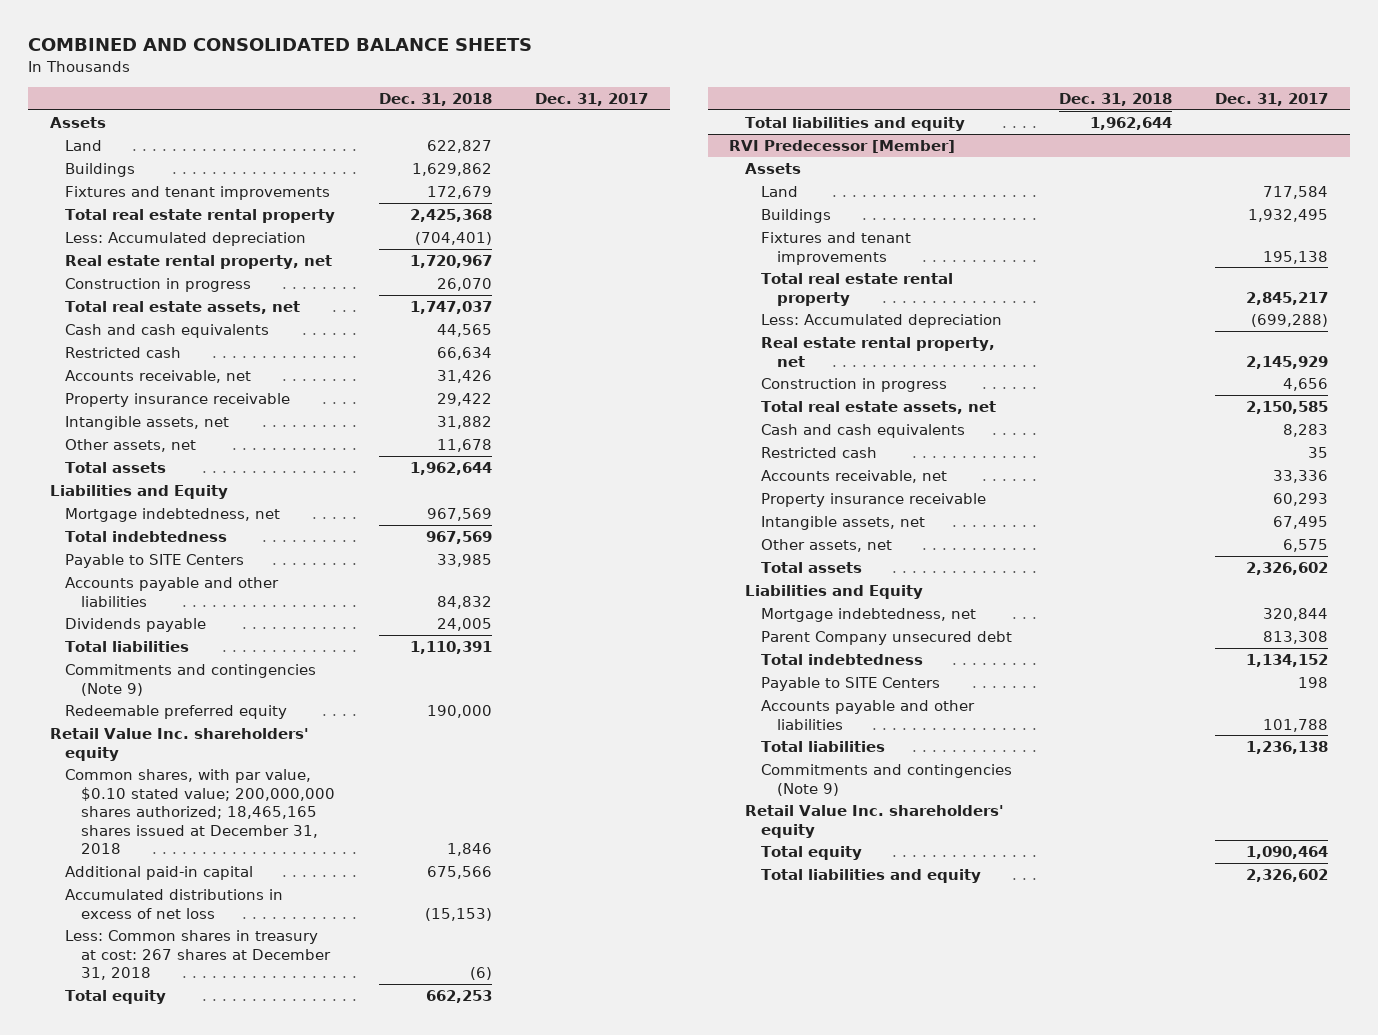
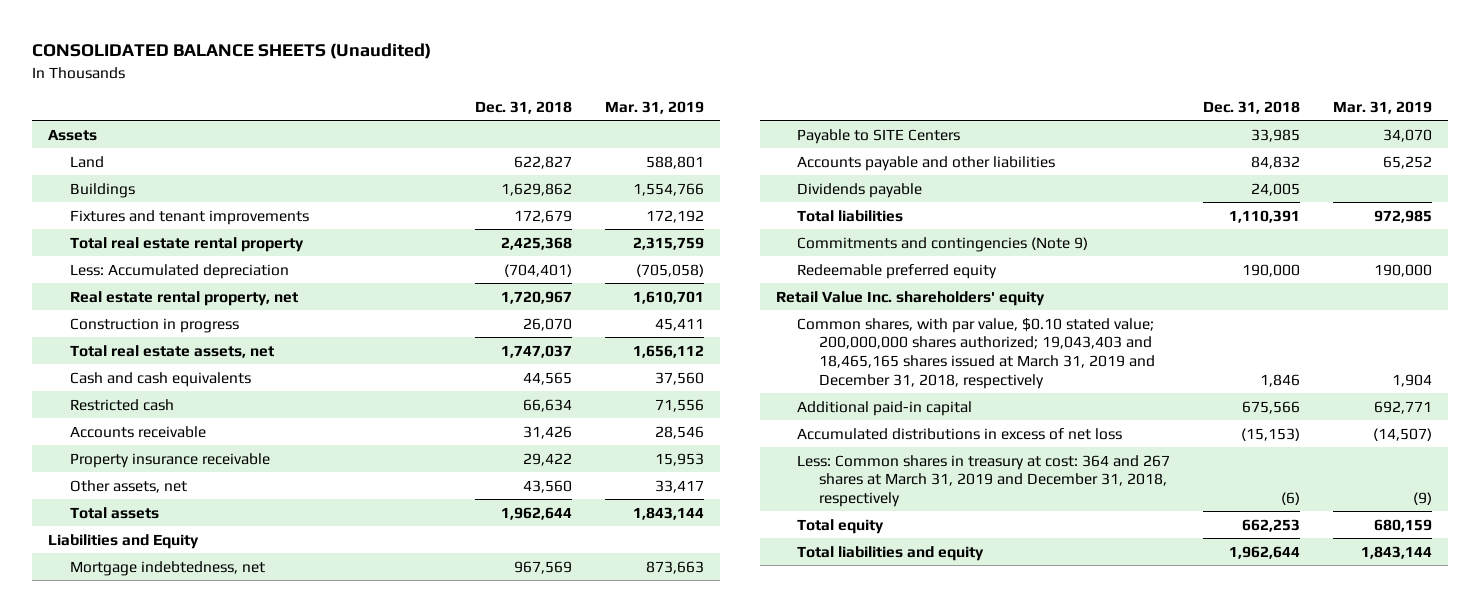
[28,38,533,52] COMBINED AND CONSOLIDATED BALANCE SHEETS -> [31,43,431,60] CONSOLIDATED BALANCE SHEETS (Unaudited)
[535,92,649,106] Dec. 31, 2017 -> none
none -> [604,100,704,114] Mar. 31, 2019
[65,369,252,383] Accounts receivable, net -> [69,425,206,438] Accounts receivable
[65,415,230,430] Intangible assets, net -> none
[436,438,492,452] 11,678 -> [523,479,573,493] 43,560
[65,530,228,542] Total indebtedness -> none
[65,768,336,855] Common shares, with par value, $0.10 stated value; 200,000,000 shares authorized; 18,465,165 shares issued at December 31, 2018 -> [797,317,1156,389] Common shares, with par value, $0.10 stated value; 200,000,000 shares authorized; 19,043,403 and 18,465,165 shares issued at March 31, 2019 and December 31, 2018, respectively
[65,929,332,981] Less: Common shares in treasury at cost: 267 shares at December 31, 2018 -> [797,454,1171,507] Less: Common shares in treasury at cost: 364 and 267 shares at March 31, 2019 and December 31, 2018, respectively
[729,139,956,153] RVI Predecessor [Member] -> none
[745,162,802,174] Assets -> none
[760,185,798,197] Land -> none
[760,208,831,223] Buildings -> none
[760,231,911,265] Fixtures and tenant improvements -> none
[760,272,953,306] Total real estate rental property -> none
[760,313,1002,328] Less: Accumulated depreciation -> none
[760,336,995,367] Real estate rental property, net -> none
[760,377,947,392] Construction in progress -> none
[760,400,996,414] Total real estate assets, net -> none
[760,423,965,438] Cash and cash equivalents -> none
[760,446,877,458] Restricted cash -> none
[760,469,947,483] Accounts receivable, net -> none
[760,492,986,507] Property insurance receivable -> none
[760,515,925,530] Intangible assets, net -> none
[760,538,892,552] Other assets, net -> none
[760,561,862,573] Total assets -> none
[745,584,924,599] Liabilities and Equity -> none
[760,607,976,622] Mortgage indebtedness, net -> none
[760,630,1012,645] Parent Company unsecured debt -> none
[760,653,923,665] Total indebtedness -> none
[760,676,940,691] Payable to SITE Centers -> none
[760,699,975,730] Accounts payable and other liabilities -> none
[760,740,885,752] Total liabilities -> none
[760,763,1012,796] Commitments and contingencies (Note 9) -> none
[745,804,1005,838] Retail Value Inc. shareholders' equity -> none
[760,845,862,860] Total equity -> none
[760,868,981,883] Total liabilities and equity -> none

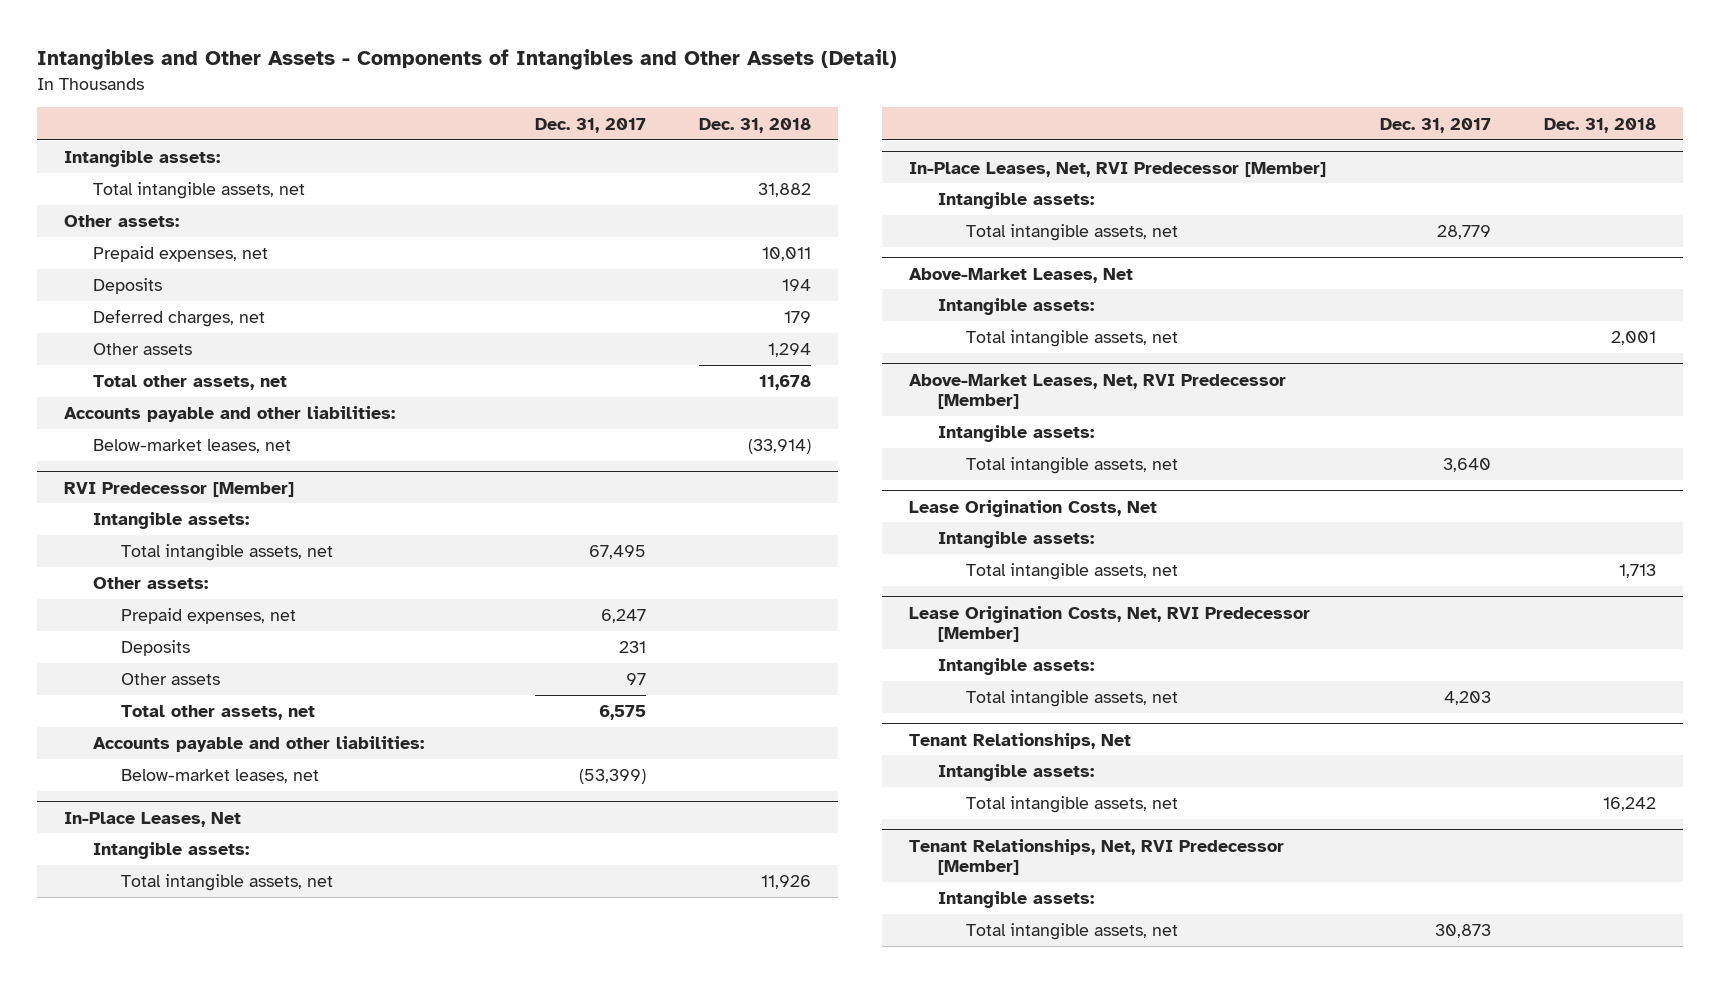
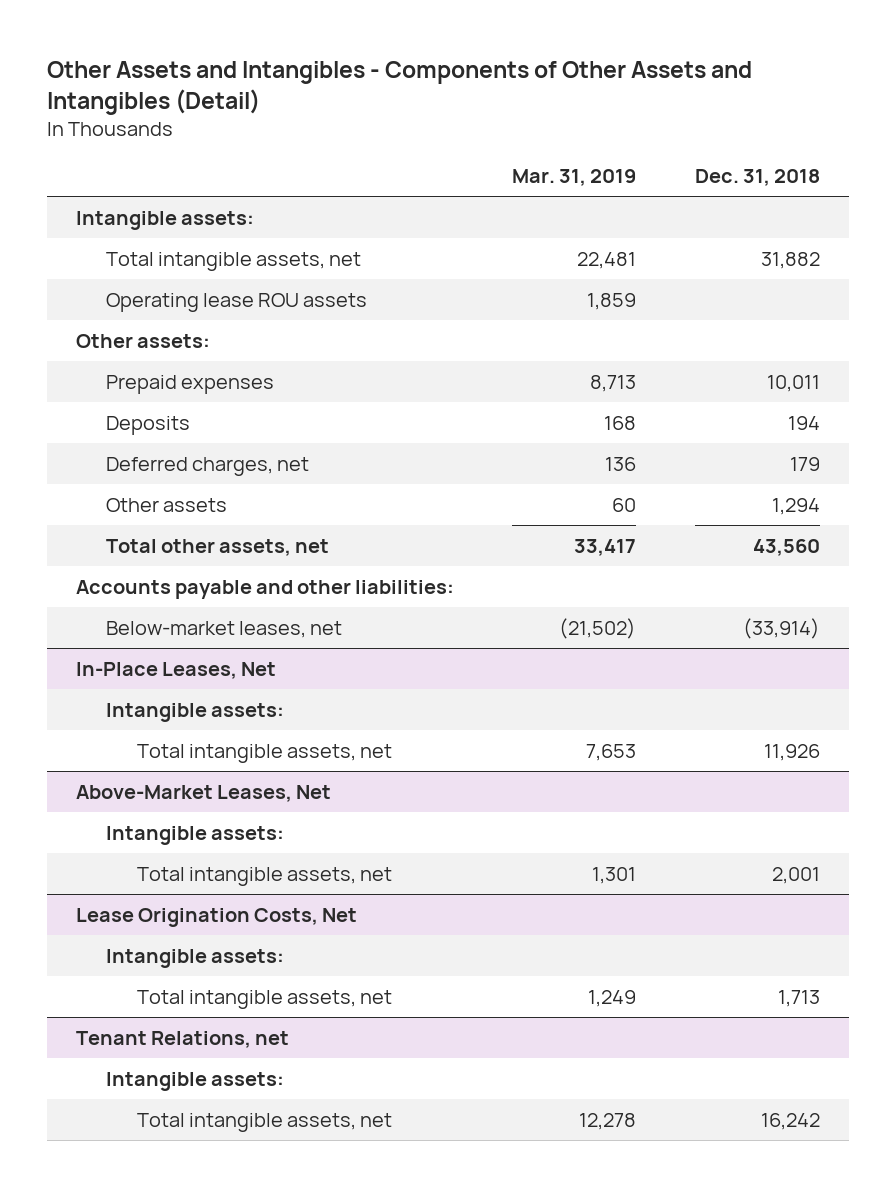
[37,49,898,71] Intangibles and Other Assets - Components of Intangibles and Other Assets (Detail) -> [46,60,752,115] Other Assets and Intangibles - Components of Other Assets and Intangibles (Detail)
[534,117,646,133] Dec. 31, 2017 -> none
none -> [512,169,637,187] Mar. 31, 2019
none -> [106,292,368,312] Operating lease ROU assets
[92,246,268,263] Prepaid expenses, net -> [106,374,275,394] Prepaid expenses
[758,375,811,391] 11,678 -> [752,538,820,556] 43,560
[64,481,295,497] RVI Predecessor [Member] -> none
[92,512,249,530] Intangible assets: -> none
[121,544,334,562] Total intangible assets, net -> none
[92,577,208,590] Other assets: -> none
[121,608,297,625] Prepaid expenses, net -> none
[121,640,191,657] Deposits -> none
[121,673,221,686] Other assets -> none
[121,705,316,721] Total other assets, net -> none
[92,736,424,753] Accounts payable and other liabilities: -> none
[121,769,320,784] Below-market leases, net -> none
[909,161,1327,177] In-Place Leases, Net, RVI Predecessor [Member] -> none
[937,192,1094,210] Intangible assets: -> none
[966,224,1179,242] Total intangible assets, net -> none
[909,373,1287,410] Above-Market Leases, Net, RVI Predecessor [Member] -> none
[937,425,1094,443] Intangible assets: -> none
[966,457,1179,475] Total intangible assets, net -> none
[909,605,1311,643] Lease Origination Costs, Net, RVI Predecessor [Member] -> none
[937,658,1094,676] Intangible assets: -> none
[966,690,1179,708] Total intangible assets, net -> none
[909,732,1132,749] Tenant Relationships, Net -> [75,1030,289,1048] Tenant Relations, net
[909,838,1285,876] Tenant Relationships, Net, RVI Predecessor [Member] -> none
[937,891,1094,909] Intangible assets: -> none
[966,923,1179,941] Total intangible assets, net -> none

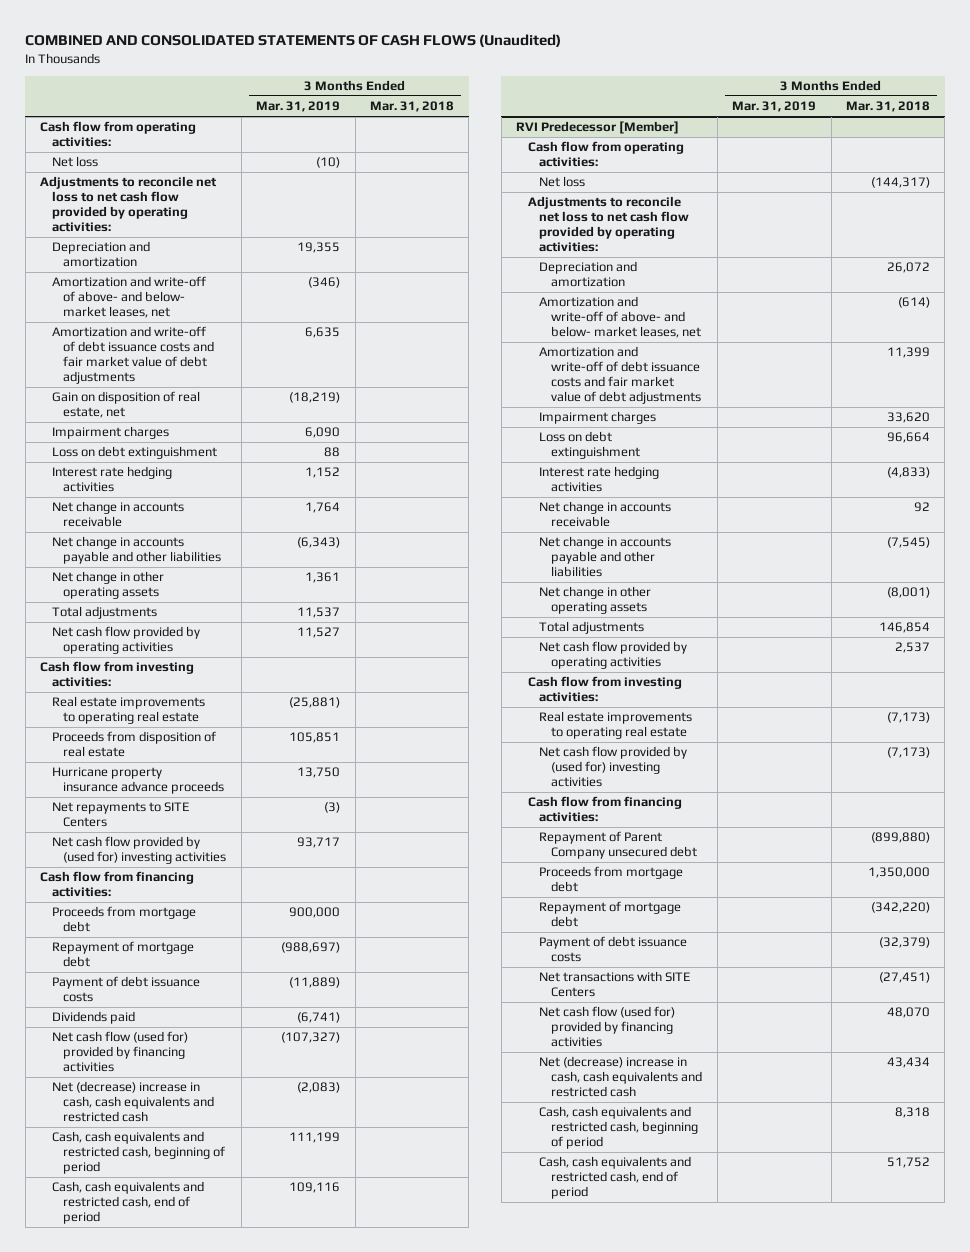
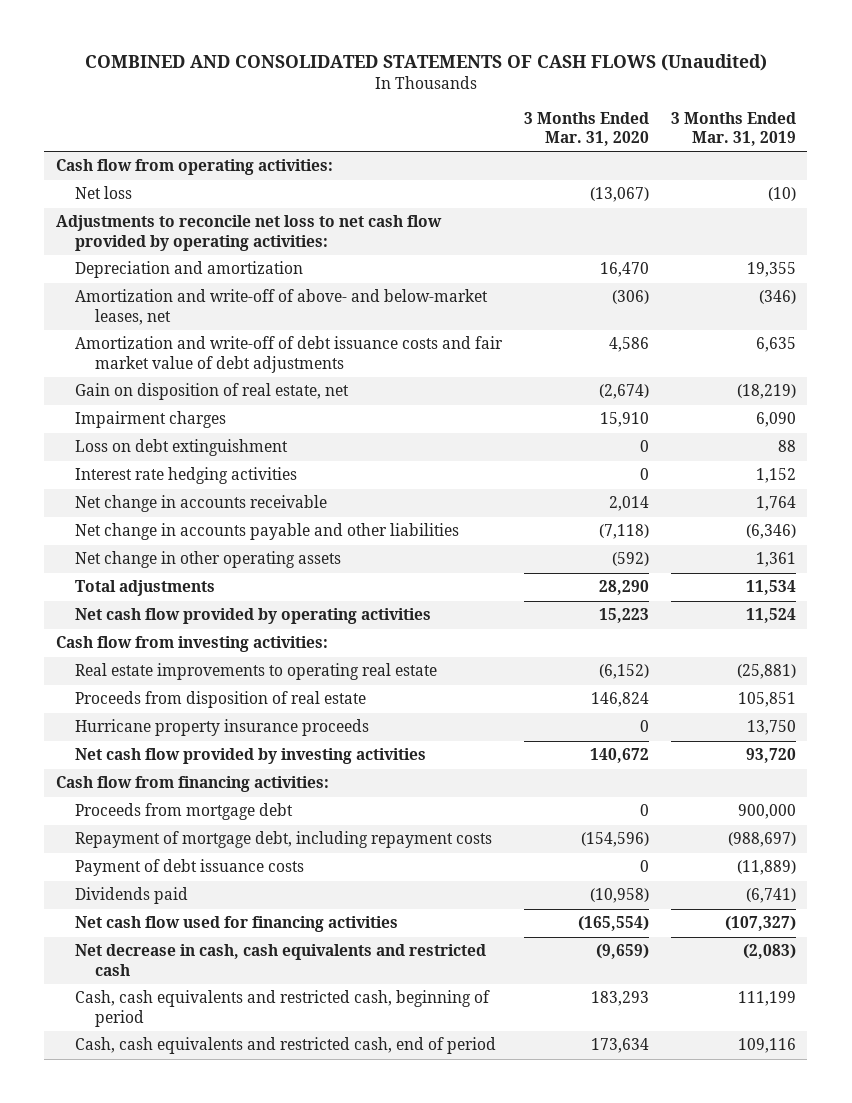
[370,101,455,113] Mar. 31, 2018 -> none
none -> [524,111,650,146] 3 Months Ended Mar. 31, 2020
[51,276,206,319] Amortization and write-off of above- and below- market leases, net -> [75,289,489,325] Amortization and write-off of above- and below-market leases, net
[297,537,341,549] (6,343) -> [746,524,797,540] (6,346)
[297,607,341,619] 11,537 -> [746,580,797,596] 11,534
[297,627,341,639] 11,527 -> [746,608,797,624] 11,524
[51,802,190,828] Net repayments to SITE Centers -> none
[51,767,225,795] Hurricane property insurance advance proceeds -> [75,719,370,737] Hurricane property insurance proceeds
[51,836,227,865] Net cash flow provided by (used for) investing activities -> [75,748,427,765] Net cash flow provided by investing activities
[297,837,341,849] 93,717 -> [746,748,797,764] 93,720
[51,941,194,968] Repayment of mortgage debt -> [75,831,493,849] Repayment of mortgage debt, including repayment costs
[51,1031,188,1073] Net cash flow (used for) provided by financing activities -> [75,916,399,933] Net cash flow used for financing activities
[51,1081,215,1123] Net (decrease) increase in cash, cash equivalents and restricted cash -> [75,944,487,976] Net decrease in cash, cash equivalents and restricted cash
[516,121,680,135] RVI Predecessor [Member] -> none
[527,141,684,168] Cash flow from operating activities: -> none
[539,176,586,188] Net loss -> none
[527,196,690,253] Adjustments to reconcile net loss to net cash flow provided by operating activities: -> none
[539,261,638,288] Depreciation and amortization -> none
[539,296,701,339] Amortization and write-off of above- and below- market leases, net -> none
[539,346,701,405] Amortization and write-off of debt issuance costs and fair market value of debt adjustments -> none
[539,411,657,425] Impairment charges -> none
[539,431,640,460] Loss on debt extinguishment -> none
[539,466,660,493] Interest rate hedging activities -> none
[539,501,672,528] Net change in accounts receivable -> none
[539,536,672,578] Net change in accounts payable and other liabilities -> none
[539,586,652,615] Net change in other operating assets -> none
[539,621,645,635] Total adjustments -> none
[539,641,688,670] Net cash flow provided by operating activities -> none
[527,676,682,703] Cash flow from investing activities: -> none
[539,711,693,740] Real estate improvements to operating real estate -> none
[539,746,688,788] Net cash flow provided by (used for) investing activities -> none
[527,796,682,823] Cash flow from financing activities: -> none
[539,831,697,860] Repayment of Parent Company unsecured debt -> none
[539,866,684,893] Proceeds from mortgage debt -> none
[539,901,682,928] Repayment of mortgage debt -> none
[539,936,688,963] Payment of debt issuance costs -> none
[539,971,692,998] Net transactions with SITE Centers -> none
[539,1006,676,1048] Net cash flow (used for) provided by financing activities -> none
[539,1056,702,1098] Net (decrease) increase in cash, cash equivalents and restricted cash -> none
[539,1106,698,1150] Cash, cash equivalents and restricted cash, beginning of period -> none
[539,1156,692,1200] Cash, cash equivalents and restricted cash, end of period -> none

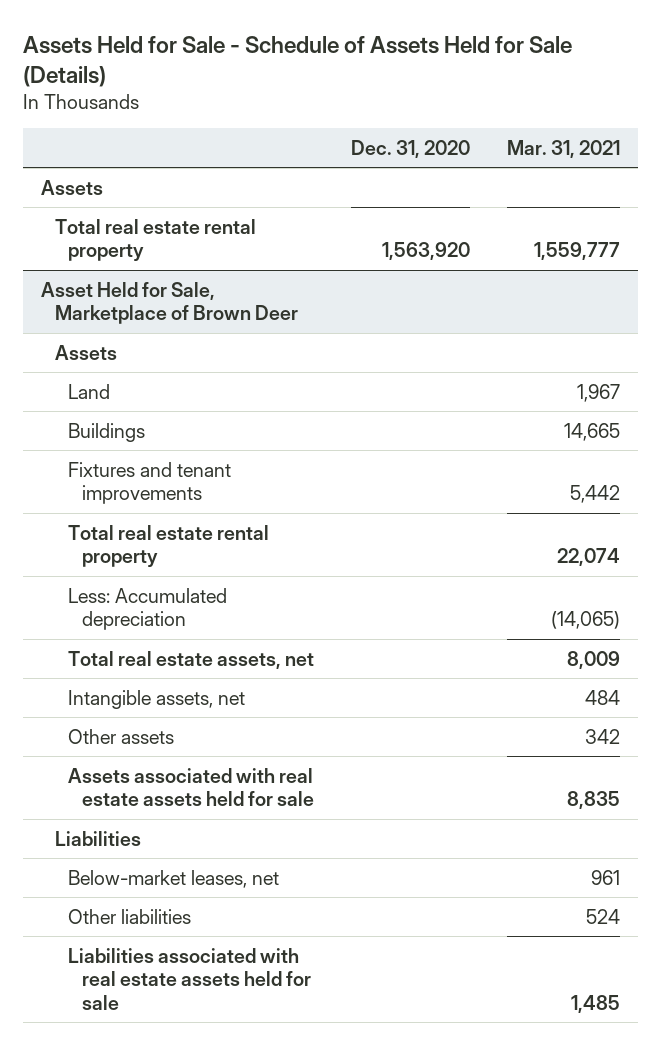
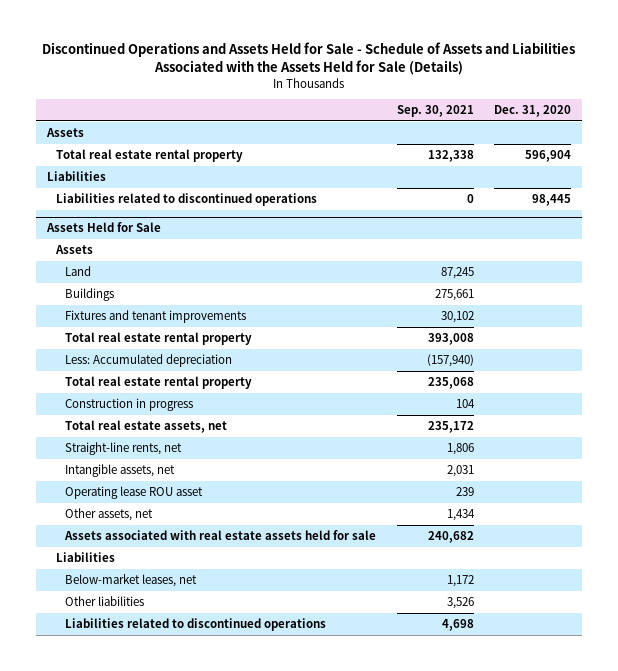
[22,35,572,87] Assets Held for Sale - Schedule of Assets Held for Sale (Details) -> [42,42,576,76] Discontinued Operations and Assets Held for Sale - Schedule of Assets and Liabilities Associated with the Assets Held for Sale (Details)
[506,139,620,158] Mar. 31, 2021 -> none
none -> [396,105,474,118] Sep. 30, 2021
[382,242,471,261] 1,563,920 -> [525,150,572,163] 596,904
none -> [46,171,106,182] Liabilities
none -> [55,193,317,207] Liabilities related to discontinued operations
[41,281,298,325] Asset Held for Sale, Marketplace of Brown Deer -> [45,222,161,233] Assets Held for Sale
none -> [64,376,252,390] Total real estate rental property
none -> [64,398,193,412] Construction in progress
none -> [64,442,182,456] Straight-line rents, net
none -> [64,486,203,500] Operating lease ROU asset
[68,728,175,744] Other assets -> [64,508,153,522] Other assets, net
[68,947,311,1010] Liabilities associated with real estate assets held for sale -> [64,618,326,632] Liabilities related to discontinued operations

